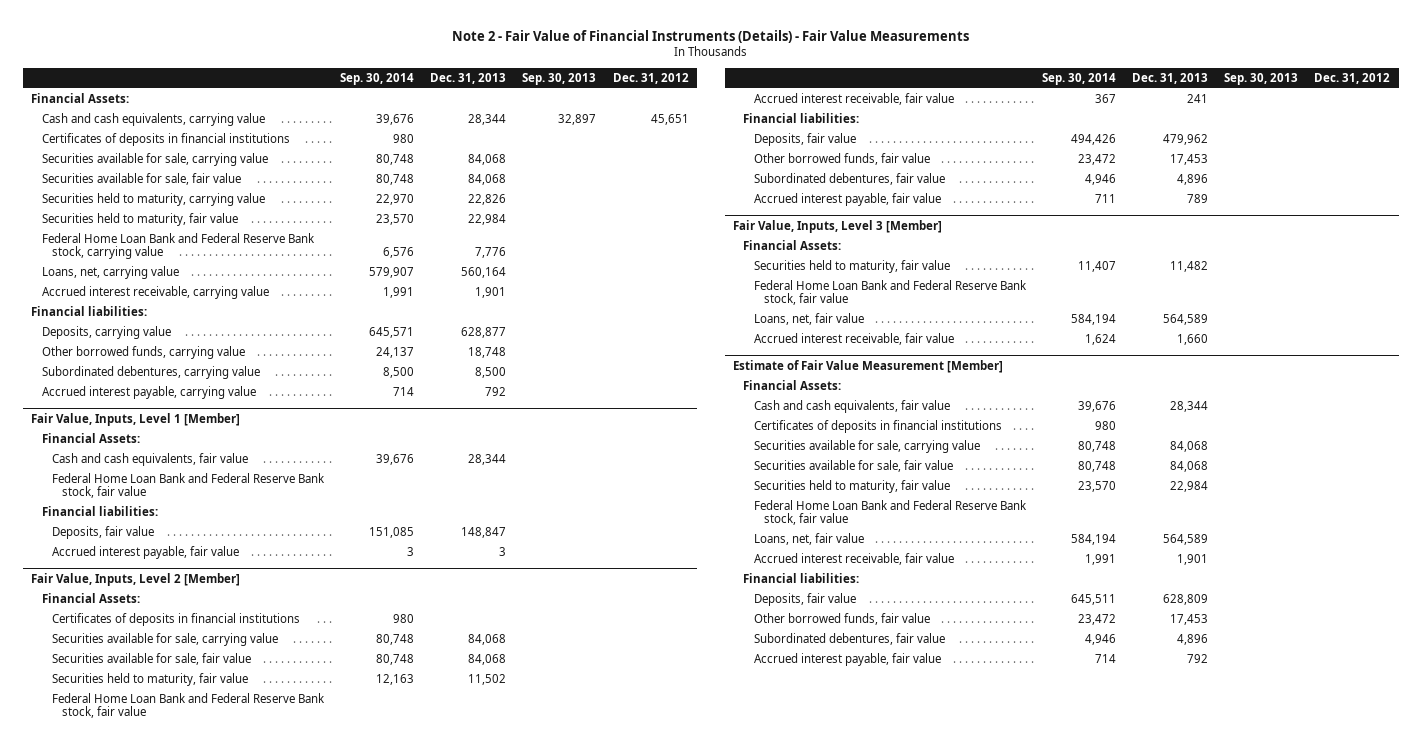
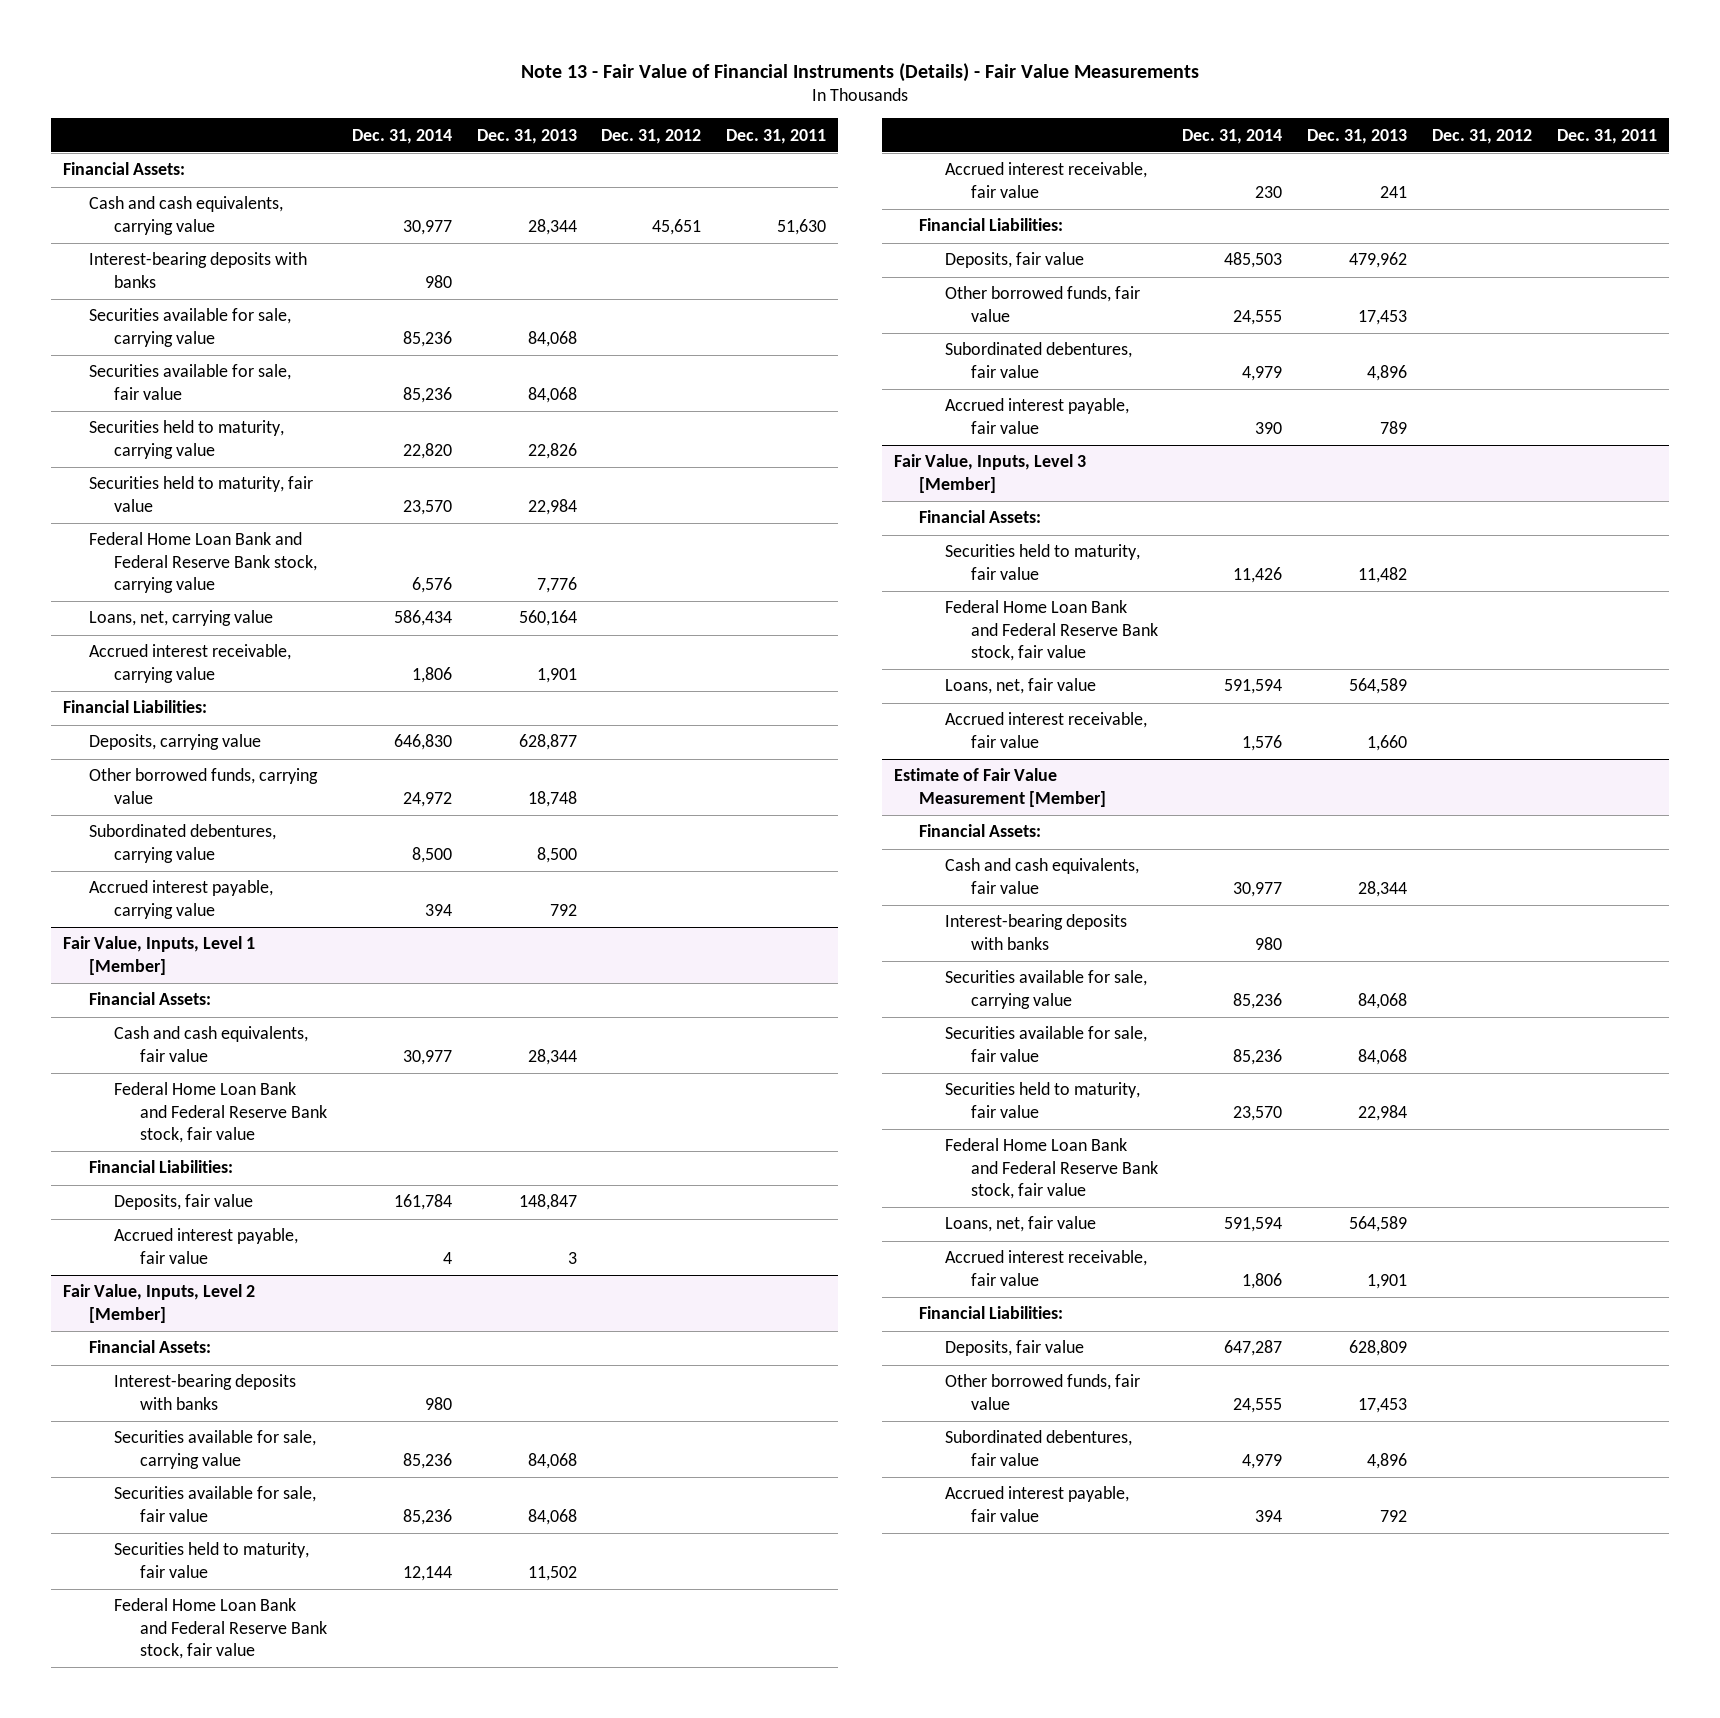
[451,29,969,43] Note 2 - Fair Value of Financial Instruments (Details) - Fair Value Measurements -> [520,62,1199,82] Note 13 - Fair Value of Financial Instruments (Details) - Fair Value Measurements
[339,72,414,85] Sep. 30, 2014 -> none
[522,72,597,85] Sep. 30, 2013 -> none
none -> [351,128,452,144] Dec. 31, 2014
none -> [726,128,827,144] Dec. 31, 2011
[41,133,290,147] Certificates of deposits in financial institutions -> [88,252,307,288] Interest-bearing deposits with banks
[31,306,148,317] Financial liabilities: -> [63,700,208,714] Financial Liabilities:
[41,506,158,517] Financial liabilities: -> [88,1160,233,1174] Financial Liabilities:
[51,613,300,627] Certificates of deposits in financial institutions -> none
none -> [114,1374,297,1410] Interest-bearing deposits with banks
[743,113,860,124] Financial liabilities: -> [919,218,1064,232] Financial Liabilities:
[753,420,1002,434] Certificates of deposits in financial institutions -> none
none -> [945,914,1128,950] Interest-bearing deposits with banks
[743,573,860,584] Financial liabilities: -> [919,1306,1064,1320] Financial Liabilities:

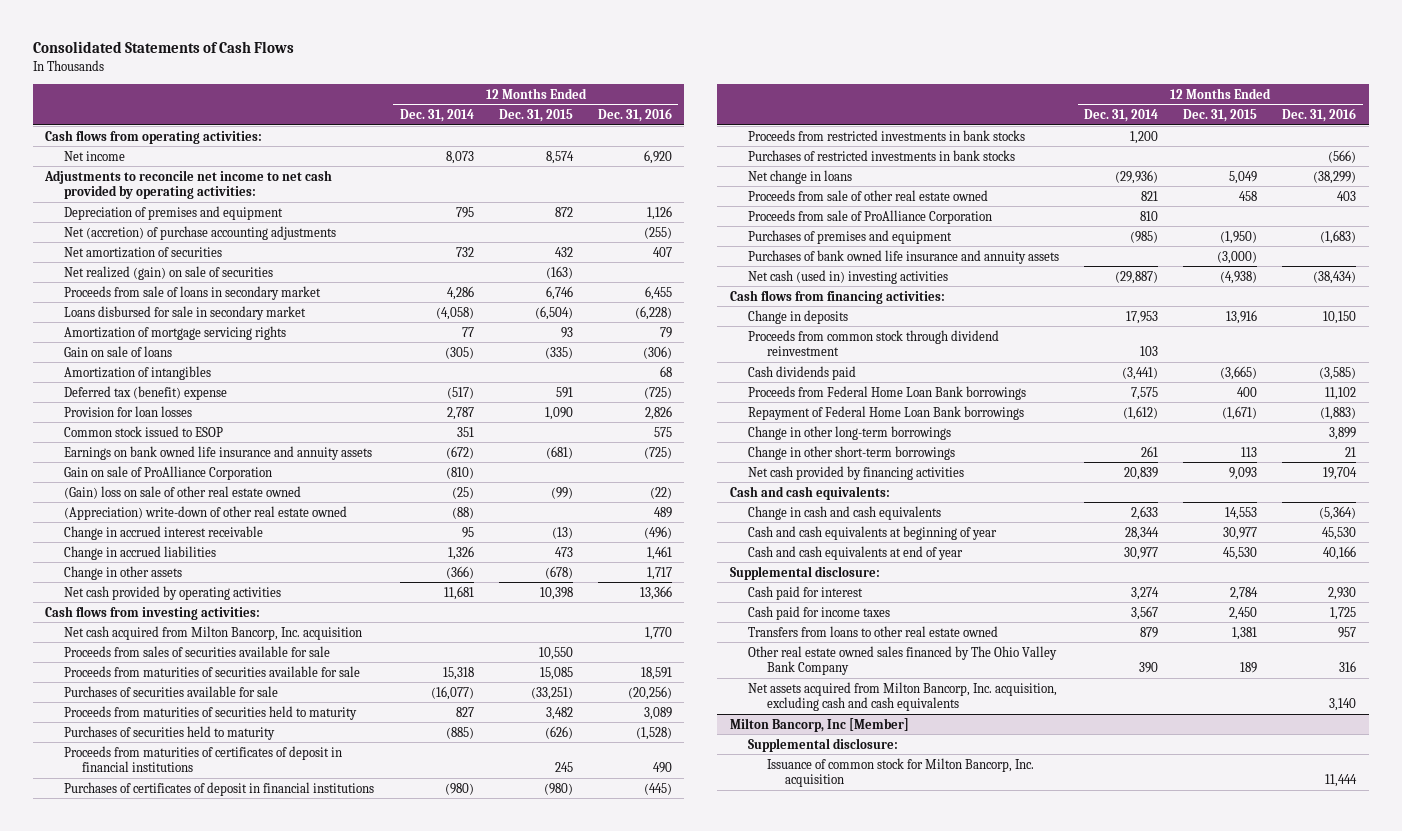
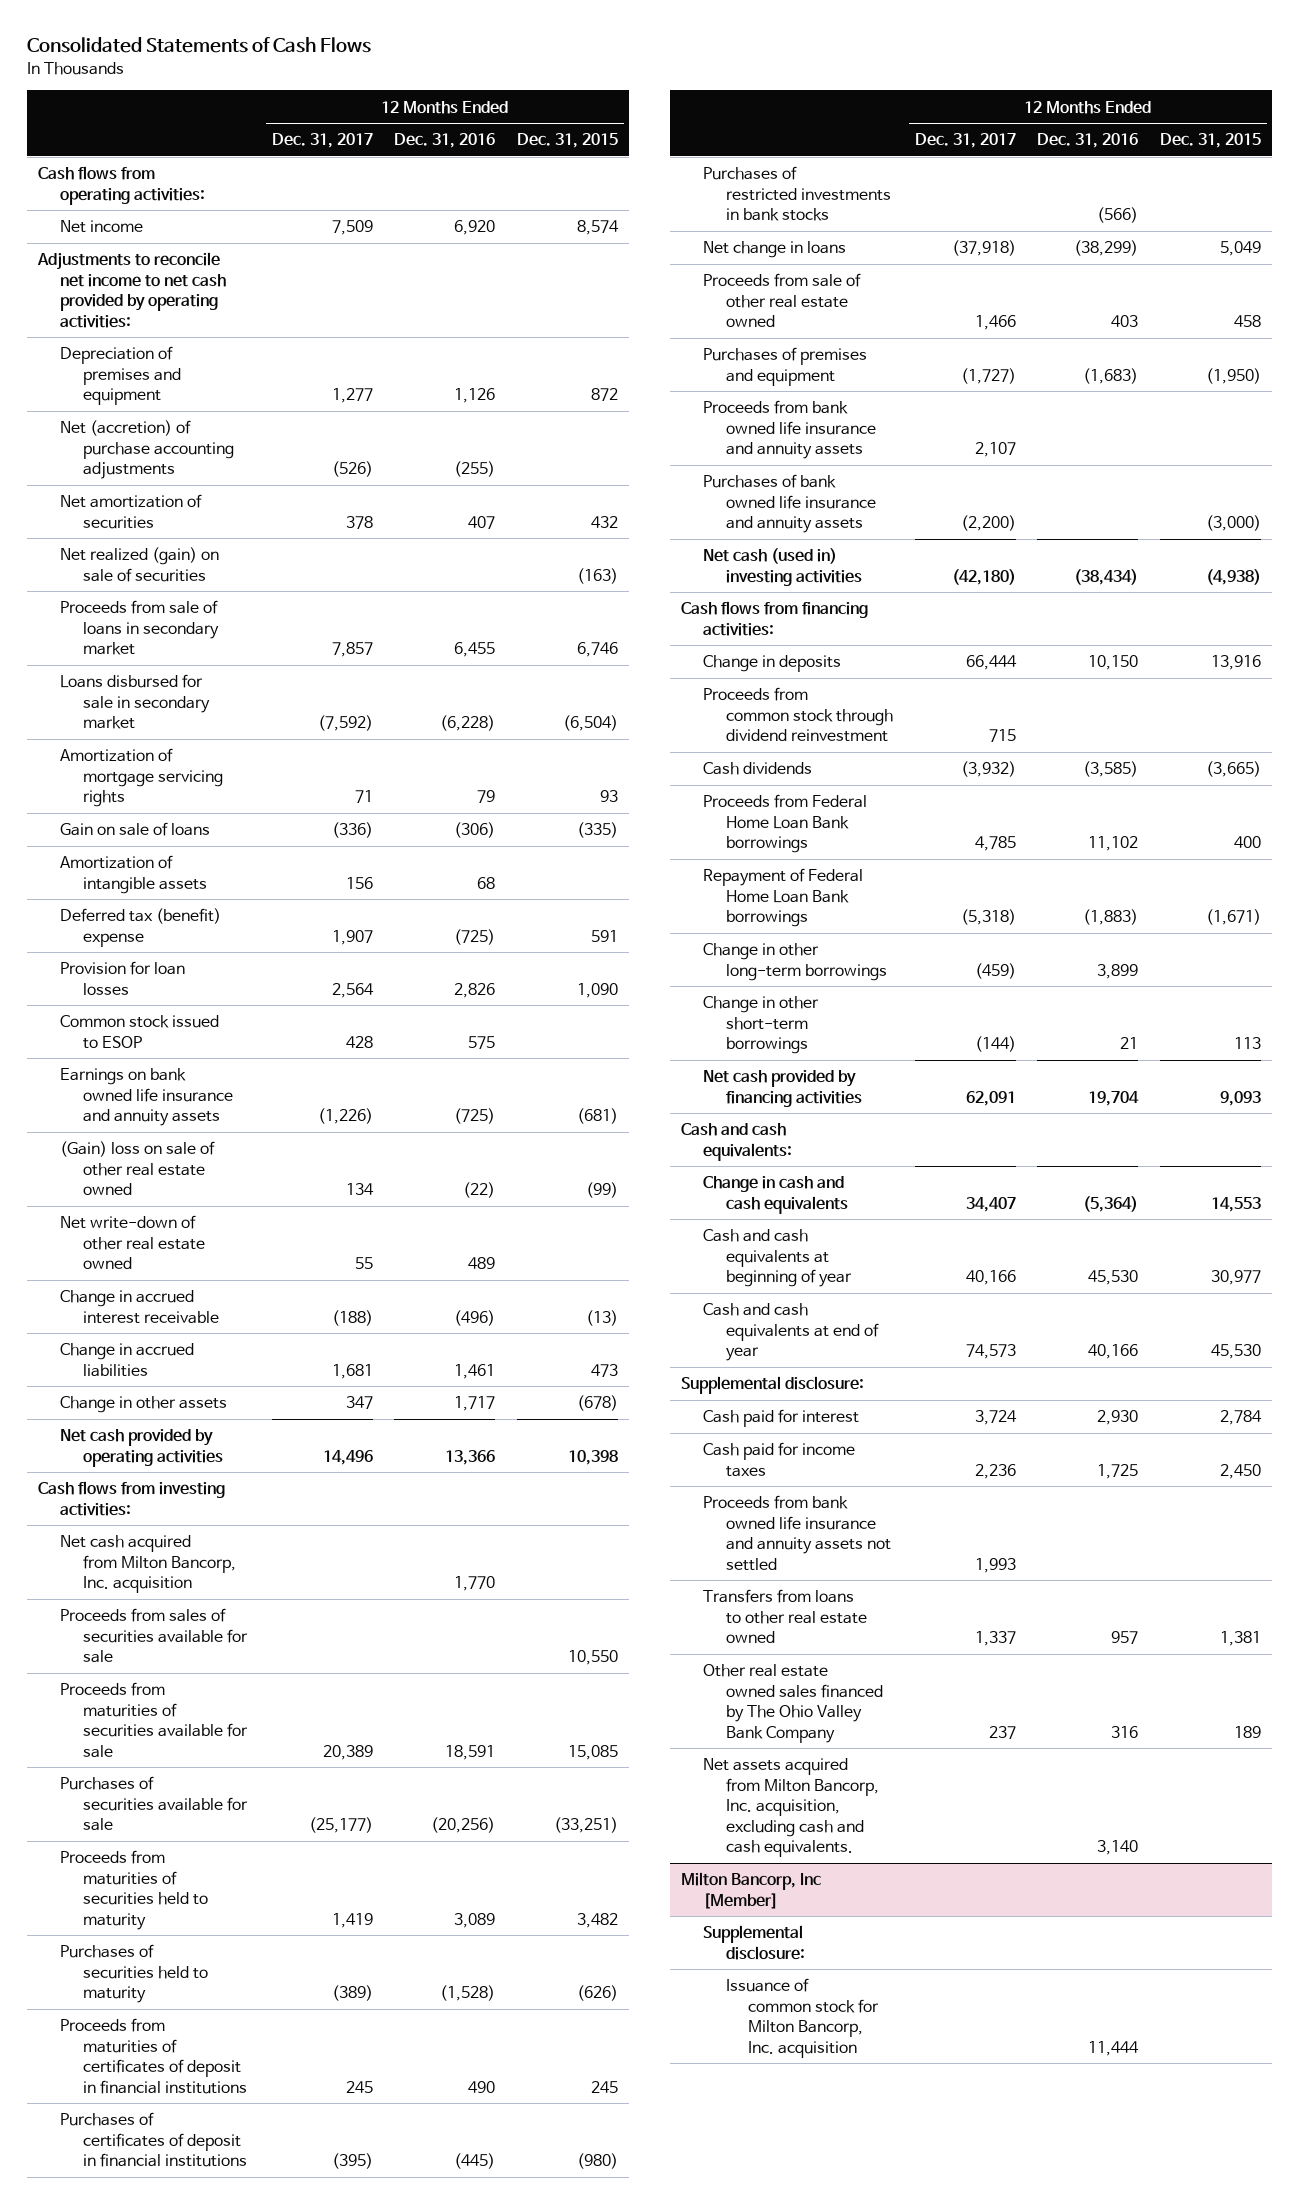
[399,109,474,123] Dec. 31, 2014 -> none
none -> [271,133,373,149] Dec. 31, 2017
[63,365,211,380] Amortization of intangibles -> [60,855,207,894] Amortization of intangible assets
[63,465,272,480] Gain on sale of ProAlliance Corporation -> none
[63,505,347,520] (Appreciation) write-down of other real estate owned -> [60,1215,205,1270] Net write-down of other real estate owned
[748,129,1026,141] Proceeds from restricted investments in bank stocks -> none
[748,209,993,224] Proceeds from sale of ProAlliance Corporation -> none
none -> [703,400,876,460] Proceeds from bank owned life insurance and annuity assets
[748,365,857,380] Cash dividends paid -> [703,762,813,776] Cash dividends
none -> [703,1495,891,1571] Proceeds from bank owned life insurance and annuity assets not settled
[748,681,1058,711] Net assets acquired from Milton Bancorp, Inc. acquisition, excluding cash and cash equivalents -> [703,1758,879,1858] Net assets acquired from Milton Bancorp, Inc. acquisition, excluding cash and cash equivalents.

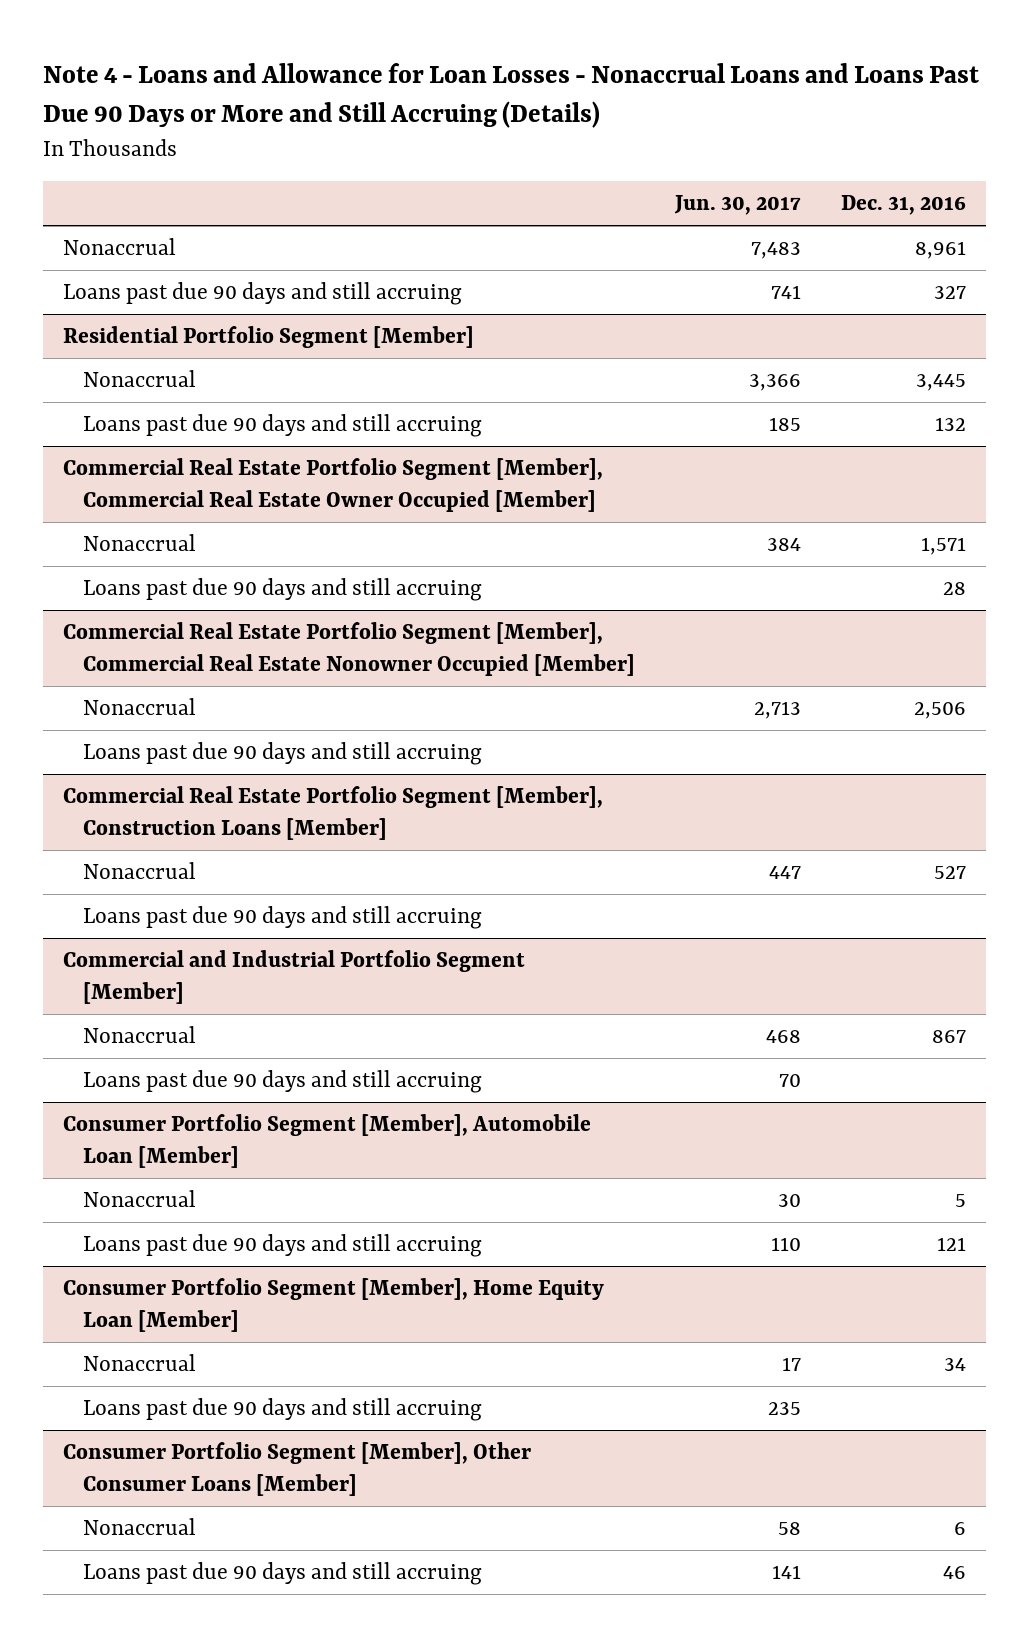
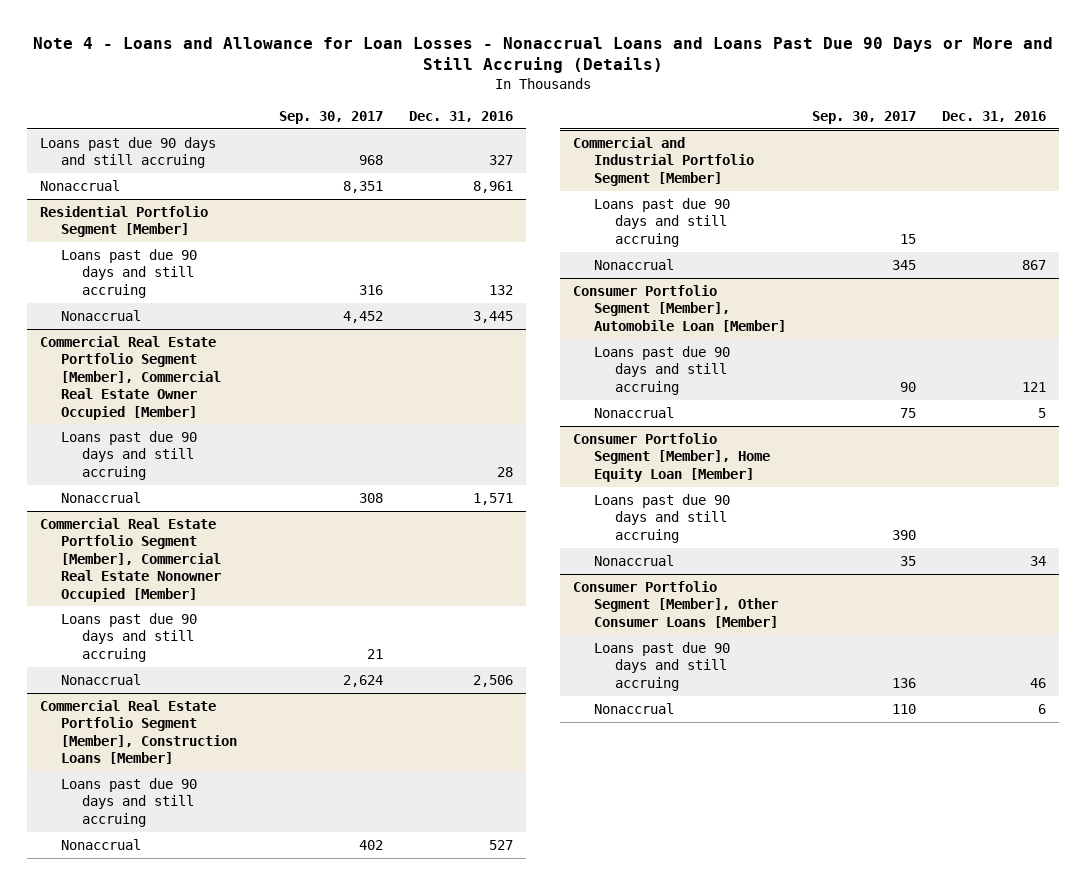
[674,195,802,216] Jun. 30, 2017 -> none
none -> [278,110,383,124] Sep. 30, 2017
[63,238,177,256] Nonaccrual -> [39,179,120,191] Nonaccrual
[83,370,197,388] Nonaccrual -> [60,309,141,321] Nonaccrual
[83,534,197,552] Nonaccrual -> [60,491,141,503] Nonaccrual
[83,698,197,716] Nonaccrual -> [60,673,141,685] Nonaccrual
[83,862,197,880] Nonaccrual -> [60,838,141,850] Nonaccrual
[83,1026,197,1044] Nonaccrual -> [594,258,675,270] Nonaccrual
[83,1190,197,1208] Nonaccrual -> [594,406,675,418] Nonaccrual
[83,1354,197,1372] Nonaccrual -> [594,554,675,566] Nonaccrual
[83,1518,197,1536] Nonaccrual -> [594,702,675,714] Nonaccrual

